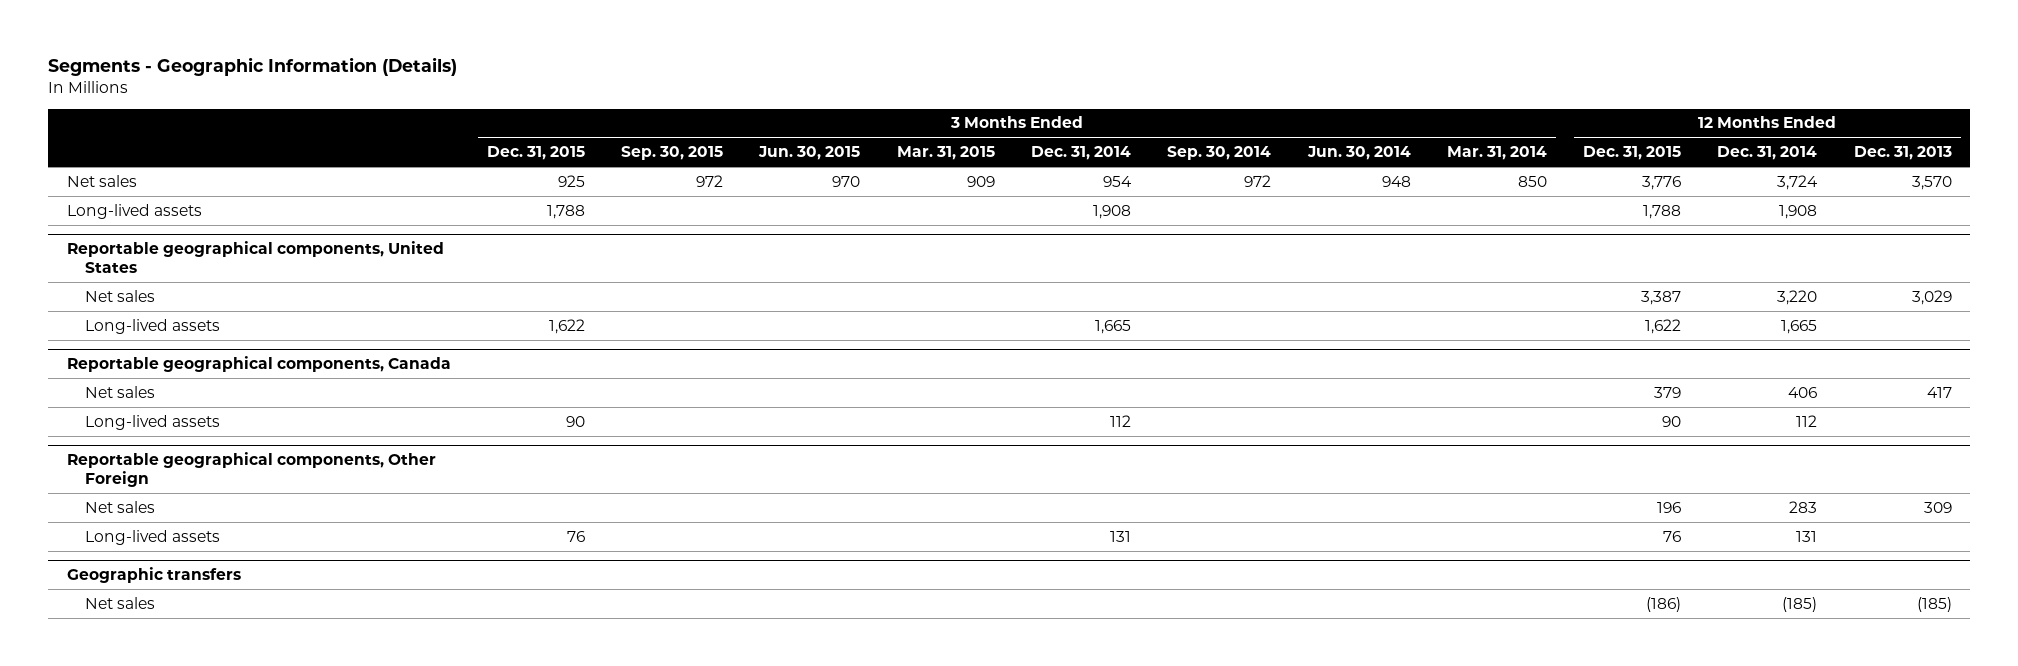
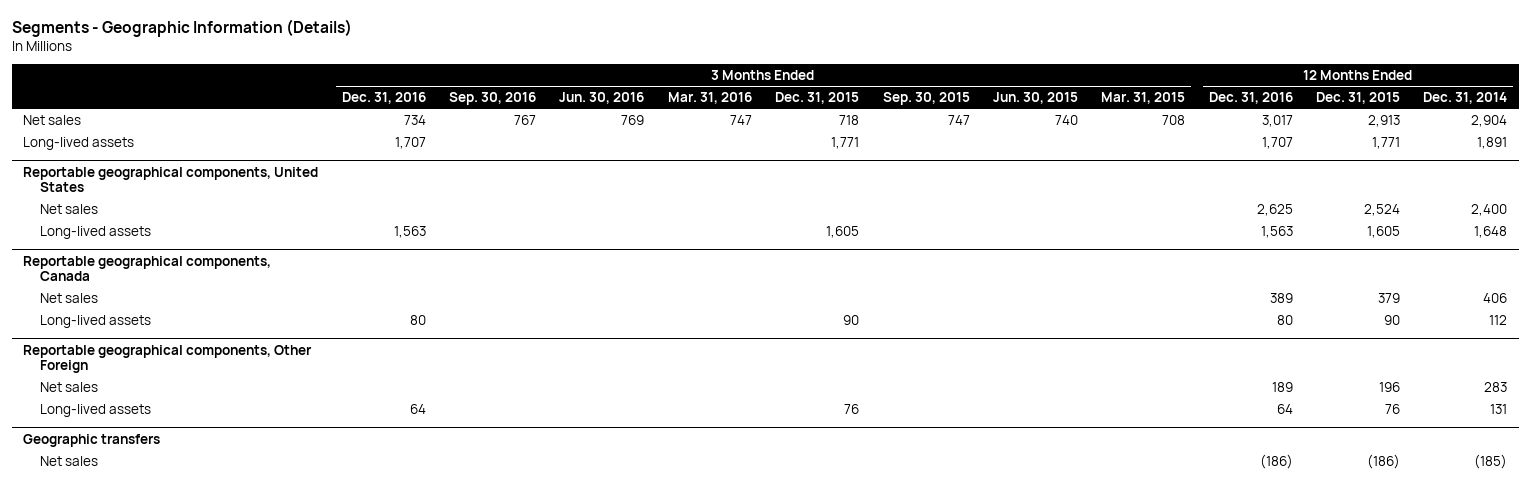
[1030,146,1131,161] Dec. 31, 2014 -> none
[1167,146,1272,161] Sep. 30, 2014 -> none
[1306,146,1411,161] Jun. 30, 2014 -> none
[1446,146,1547,161] Mar. 31, 2014 -> none
[1853,146,1952,161] Dec. 31, 2013 -> none
none -> [341,92,426,105] Dec. 31, 2016
none -> [449,92,537,106] Sep. 30, 2016
none -> [559,92,645,105] Jun. 30, 2016
none -> [667,92,752,105] Mar. 31, 2016
none -> [1208,92,1293,105] Dec. 31, 2016
[557,174,585,187] 925 -> [839,114,860,125] 718
[696,174,724,187] 972 -> [947,114,970,125] 747
[832,175,861,187] 970 -> [1054,114,1078,125] 740
[966,175,995,187] 909 -> [1162,114,1186,125] 708
[1642,175,1682,190] 3,776 -> [1367,114,1400,127] 2,913
[1777,174,1819,190] 3,724 -> [1471,114,1508,127] 2,904
[546,204,585,219] 1,788 -> [831,136,860,149] 1,771
[1643,204,1682,219] 1,788 -> [1371,136,1400,149] 1,771
[1779,204,1818,219] 1,908 -> [1477,136,1508,149] 1,891
[1641,290,1682,305] 3,387 -> [1363,203,1400,216] 2,524
[1777,289,1818,305] 3,220 -> [1471,203,1508,216] 2,400
[548,318,585,334] 1,622 -> [826,225,860,238] 1,605
[1645,318,1682,334] 1,622 -> [1366,225,1400,238] 1,605
[1781,319,1818,334] 1,665 -> [1474,225,1508,238] 1,648

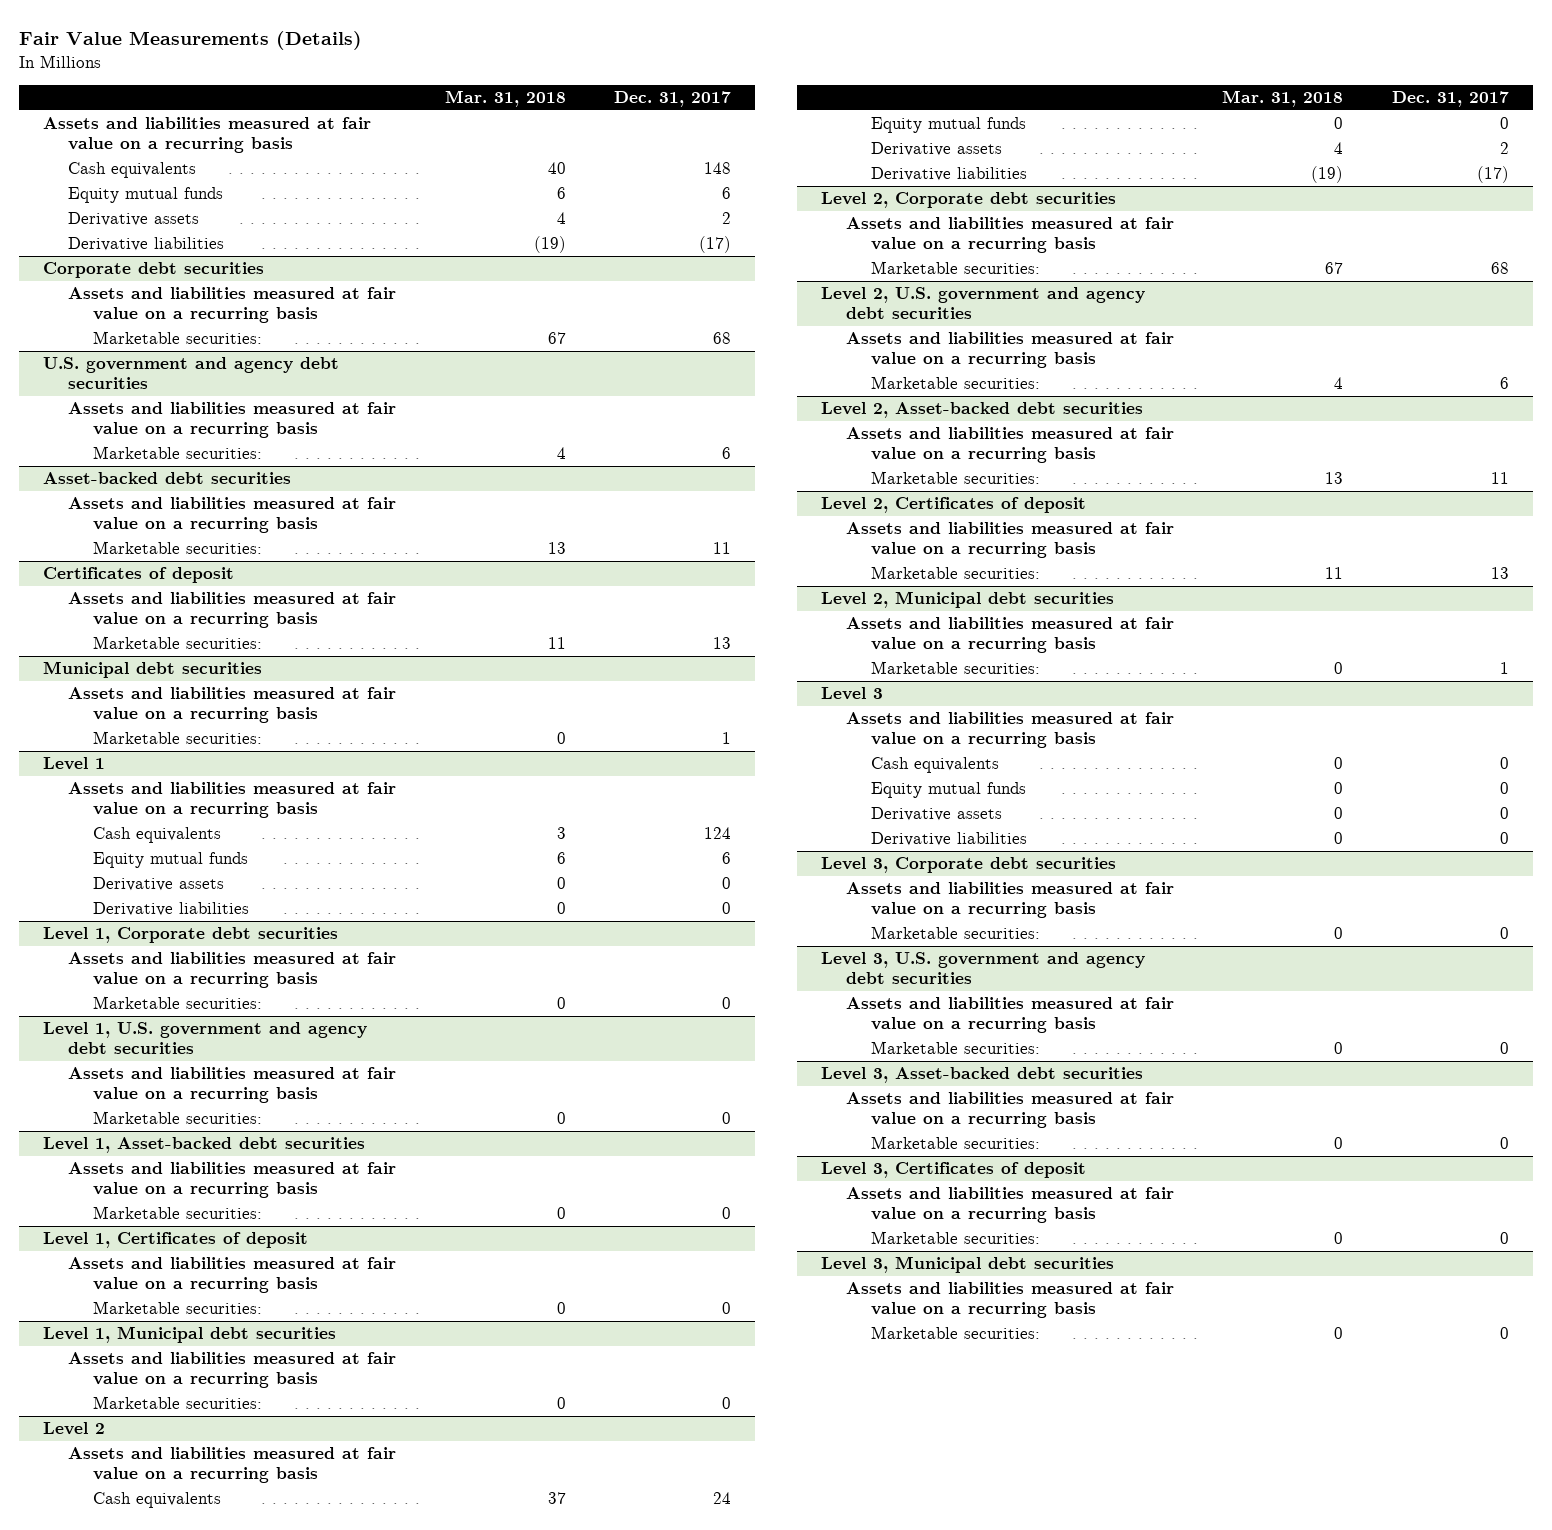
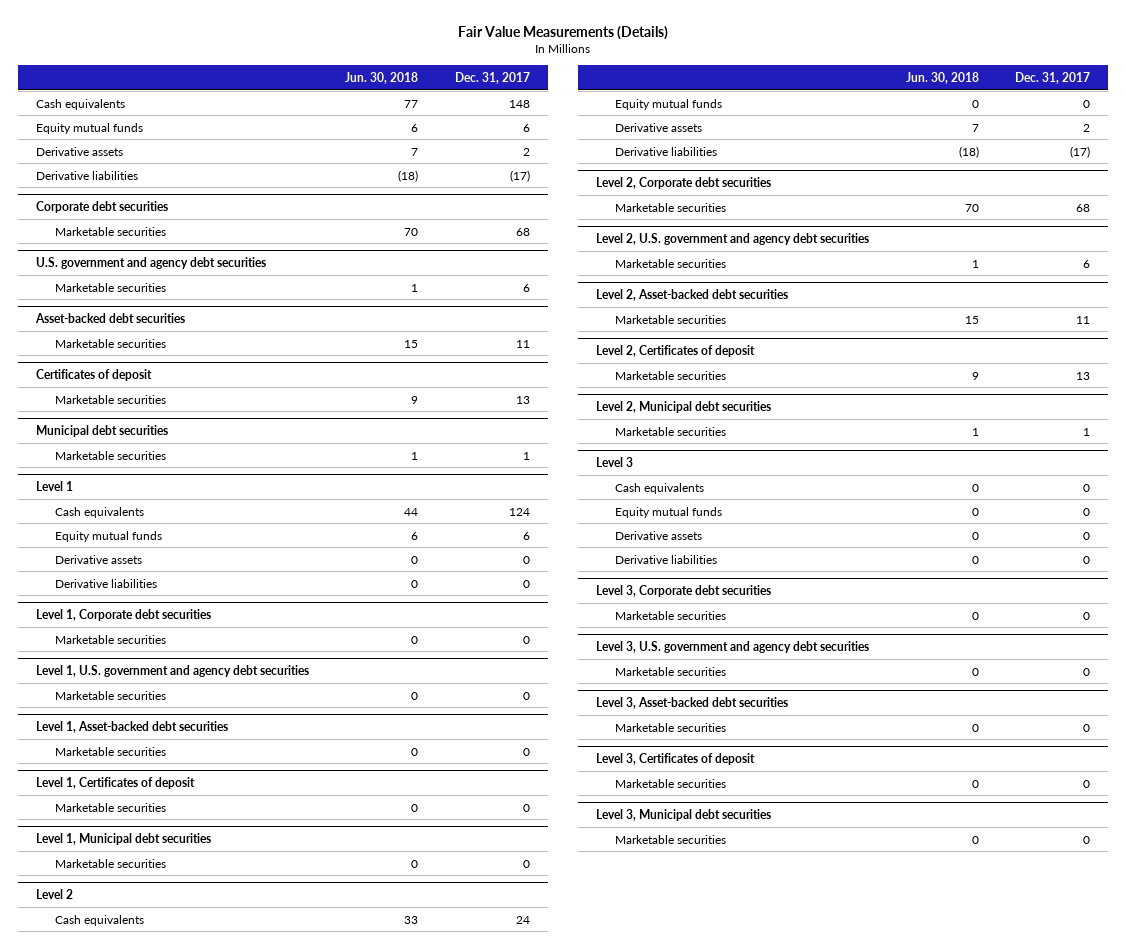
[444,90,566,108] Mar. 31, 2018 -> none
none -> [345,72,419,85] Jun. 30, 2018
[43,117,372,153] Assets and liabilities measured at fair value on a recurring basis -> none
[68,287,397,323] Assets and liabilities measured at fair value on a recurring basis -> none
[93,331,263,345] Marketable securities: -> [55,226,167,236] Marketable securities
[68,402,397,438] Assets and liabilities measured at fair value on a recurring basis -> none
[93,446,263,460] Marketable securities: -> [55,282,167,292] Marketable securities
[68,497,397,533] Assets and liabilities measured at fair value on a recurring basis -> none
[93,541,263,555] Marketable securities: -> [55,338,167,348] Marketable securities
[68,592,397,628] Assets and liabilities measured at fair value on a recurring basis -> none
[93,636,263,650] Marketable securities: -> [55,394,167,404] Marketable securities
[68,687,397,723] Assets and liabilities measured at fair value on a recurring basis -> none
[93,731,263,745] Marketable securities: -> [55,450,167,460] Marketable securities
[68,782,397,818] Assets and liabilities measured at fair value on a recurring basis -> none
[68,952,397,988] Assets and liabilities measured at fair value on a recurring basis -> none
[93,996,263,1010] Marketable securities: -> [55,634,167,644] Marketable securities
[68,1067,397,1103] Assets and liabilities measured at fair value on a recurring basis -> none
[93,1111,263,1125] Marketable securities: -> [55,690,167,700] Marketable securities
[68,1162,397,1198] Assets and liabilities measured at fair value on a recurring basis -> none
[93,1206,263,1220] Marketable securities: -> [55,746,167,756] Marketable securities
[68,1257,397,1293] Assets and liabilities measured at fair value on a recurring basis -> none
[93,1301,263,1315] Marketable securities: -> [55,802,167,812] Marketable securities
[68,1352,397,1388] Assets and liabilities measured at fair value on a recurring basis -> none
[93,1396,263,1410] Marketable securities: -> [55,858,167,868] Marketable securities
[68,1447,397,1483] Assets and liabilities measured at fair value on a recurring basis -> none
[845,217,1174,253] Assets and liabilities measured at fair value on a recurring basis -> none
[870,261,1040,275] Marketable securities: -> [615,202,727,212] Marketable securities
[845,332,1174,368] Assets and liabilities measured at fair value on a recurring basis -> none
[870,376,1040,390] Marketable securities: -> [615,258,727,268] Marketable securities
[845,427,1174,463] Assets and liabilities measured at fair value on a recurring basis -> none
[870,471,1040,485] Marketable securities: -> [615,314,727,324] Marketable securities
[845,522,1174,558] Assets and liabilities measured at fair value on a recurring basis -> none
[870,566,1040,580] Marketable securities: -> [615,370,727,380] Marketable securities
[845,617,1174,653] Assets and liabilities measured at fair value on a recurring basis -> none
[870,661,1040,675] Marketable securities: -> [615,426,727,436] Marketable securities
[845,712,1174,748] Assets and liabilities measured at fair value on a recurring basis -> none
[845,882,1174,918] Assets and liabilities measured at fair value on a recurring basis -> none
[870,926,1040,940] Marketable securities: -> [615,610,727,620] Marketable securities
[845,997,1174,1033] Assets and liabilities measured at fair value on a recurring basis -> none
[870,1041,1040,1055] Marketable securities: -> [615,666,727,676] Marketable securities
[845,1092,1174,1128] Assets and liabilities measured at fair value on a recurring basis -> none
[870,1136,1040,1150] Marketable securities: -> [615,722,727,732] Marketable securities
[845,1187,1174,1223] Assets and liabilities measured at fair value on a recurring basis -> none
[870,1231,1040,1245] Marketable securities: -> [615,778,727,788] Marketable securities
[845,1282,1174,1318] Assets and liabilities measured at fair value on a recurring basis -> none
[870,1326,1040,1340] Marketable securities: -> [615,834,727,844] Marketable securities

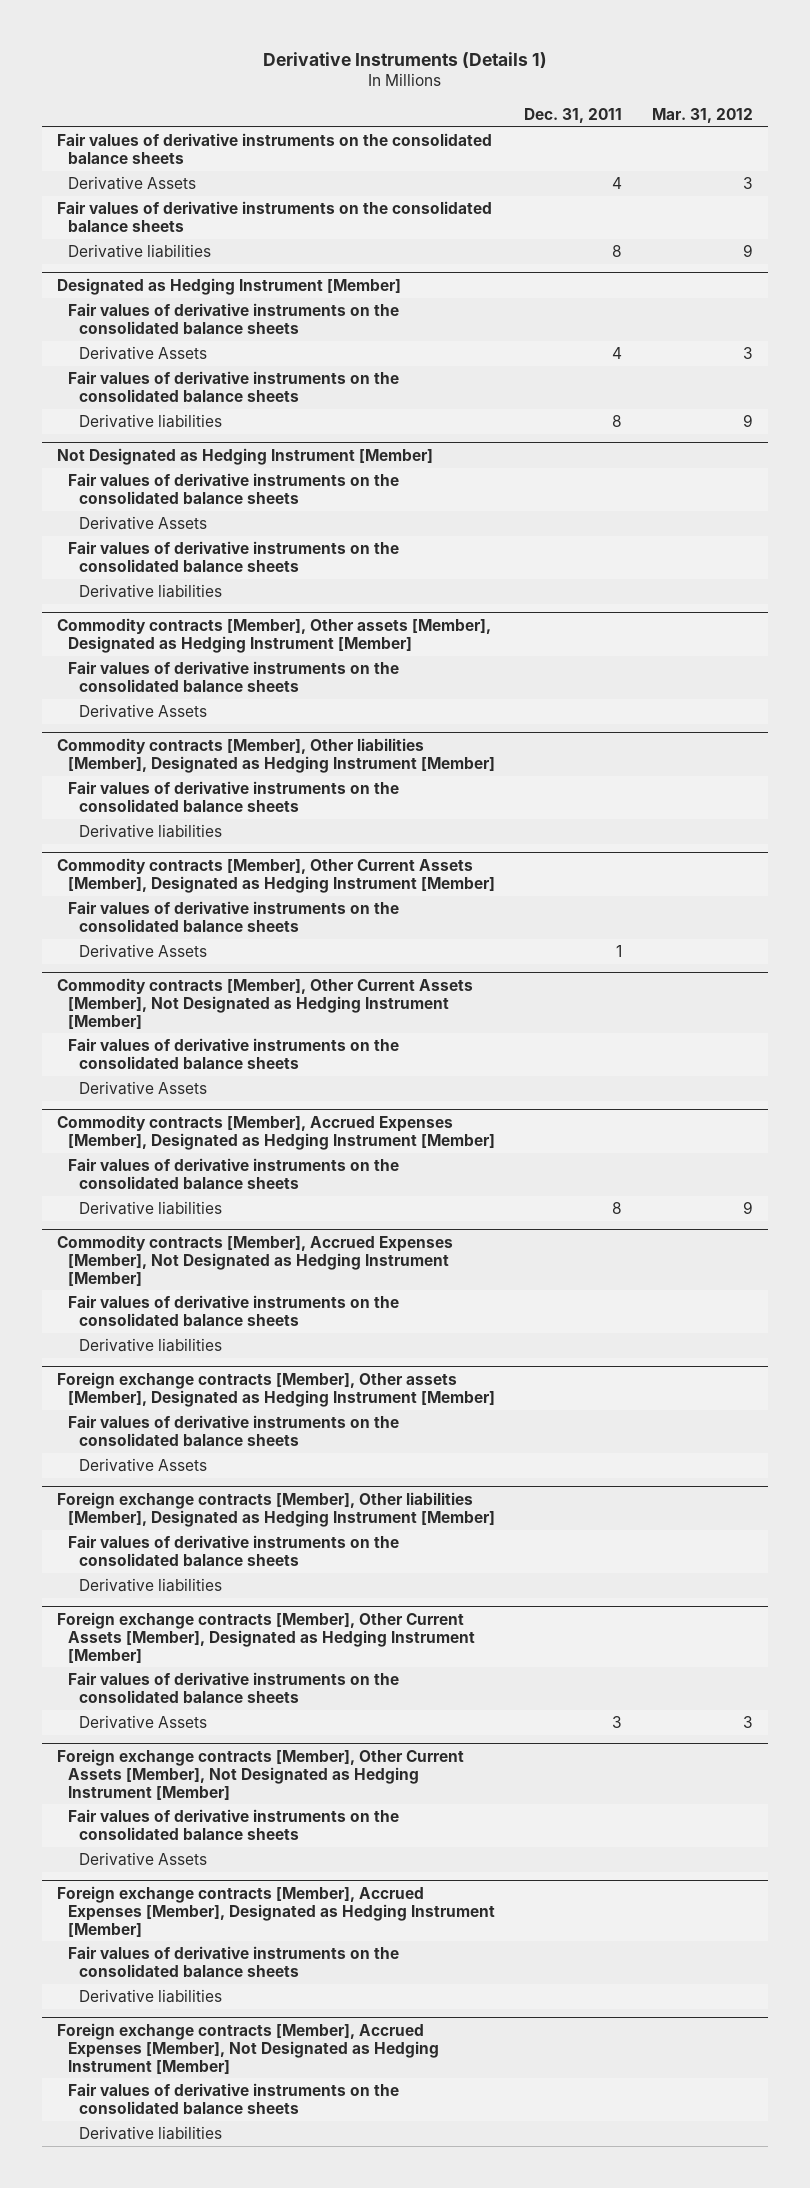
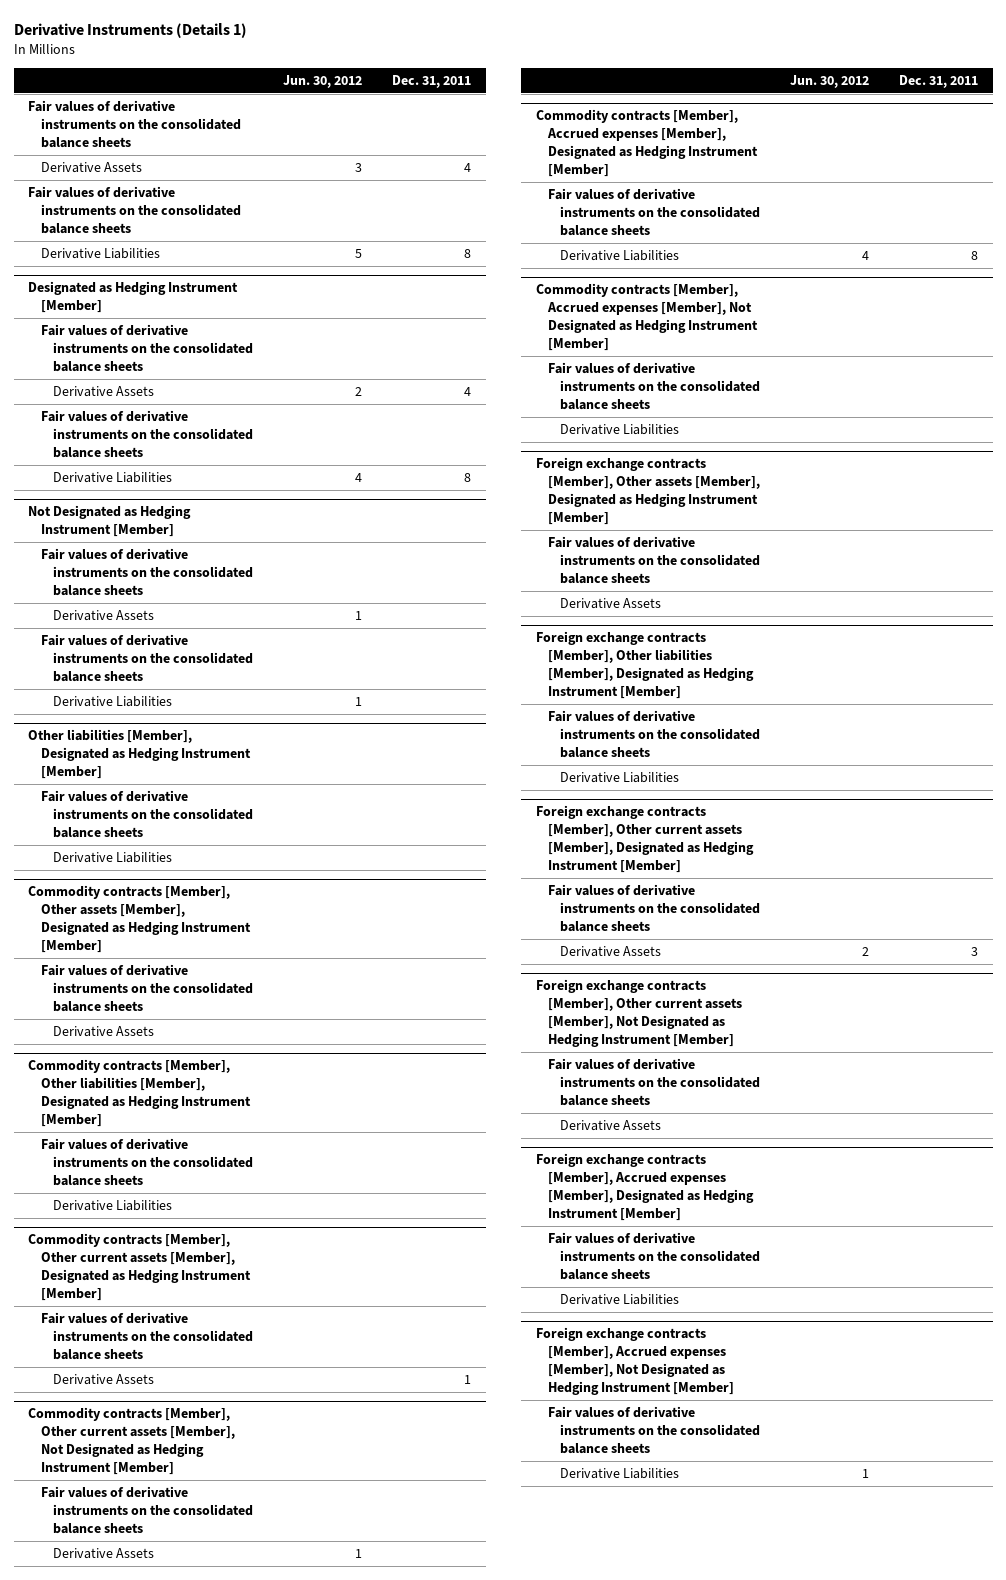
[651,107,753,123] Mar. 31, 2012 -> none
none -> [283,74,363,88] Jun. 30, 2012
[67,244,211,259] Derivative liabilities -> [40,248,160,260] Derivative Liabilities
[79,414,223,429] Derivative liabilities -> [53,472,173,484] Derivative Liabilities
[79,584,223,599] Derivative liabilities -> [53,696,173,708] Derivative Liabilities
none -> [28,729,251,780] Other liabilities [Member], Designated as Hedging Instrument [Member]
none -> [40,790,254,839] Fair values of derivative instruments on the consolidated balance sheets
none -> [53,852,173,864] Derivative Liabilities
[79,824,223,839] Derivative liabilities -> [53,1200,173,1212] Derivative Liabilities
[56,857,495,893] Commodity contracts [Member], Other Current Assets [Member], Designated as Hedging Instrument [Member] -> [28,1233,251,1302] Commodity contracts [Member], Other current assets [Member], Designated as Hedging Instrument [Member]
[56,977,473,1029] Commodity contracts [Member], Other Current Assets [Member], Not Designated as Hedging Instrument [Member] -> [28,1407,235,1476] Commodity contracts [Member], Other current assets [Member], Not Designated as Hedging Instrument [Member]
[56,1114,495,1150] Commodity contracts [Member], Accrued Expenses [Member], Designated as Hedging Instrument [Member] -> [535,109,758,178] Commodity contracts [Member], Accrued expenses [Member], Designated as Hedging Instrument [Member]
[79,1201,223,1216] Derivative liabilities -> [560,250,680,262] Derivative Liabilities
[56,1234,453,1286] Commodity contracts [Member], Accrued Expenses [Member], Not Designated as Hedging Instrument [Member] -> [535,283,758,352] Commodity contracts [Member], Accrued expenses [Member], Not Designated as Hedging Instrument [Member]
[79,1338,223,1353] Derivative liabilities -> [560,424,680,436] Derivative Liabilities
[79,1578,223,1593] Derivative liabilities -> [560,772,680,784] Derivative Liabilities
[56,1611,475,1663] Foreign exchange contracts [Member], Other Current Assets [Member], Designated as Hedging Instrument [Member] -> [535,805,754,874] Foreign exchange contracts [Member], Other current assets [Member], Designated as Hedging Instrument [Member]
[56,1748,464,1800] Foreign exchange contracts [Member], Other Current Assets [Member], Not Designated as Hedging Instrument [Member] -> [535,979,742,1048] Foreign exchange contracts [Member], Other current assets [Member], Not Designated as Hedging Instrument [Member]
[56,1885,495,1937] Foreign exchange contracts [Member], Accrued Expenses [Member], Designated as Hedging Instrument [Member] -> [535,1153,754,1222] Foreign exchange contracts [Member], Accrued expenses [Member], Designated as Hedging Instrument [Member]
[79,1989,223,2004] Derivative liabilities -> [560,1294,680,1306] Derivative Liabilities
[56,2022,439,2074] Foreign exchange contracts [Member], Accrued Expenses [Member], Not Designated as Hedging Instrument [Member] -> [535,1327,734,1396] Foreign exchange contracts [Member], Accrued expenses [Member], Not Designated as Hedging Instrument [Member]
[79,2126,223,2141] Derivative liabilities -> [560,1468,680,1480] Derivative Liabilities

